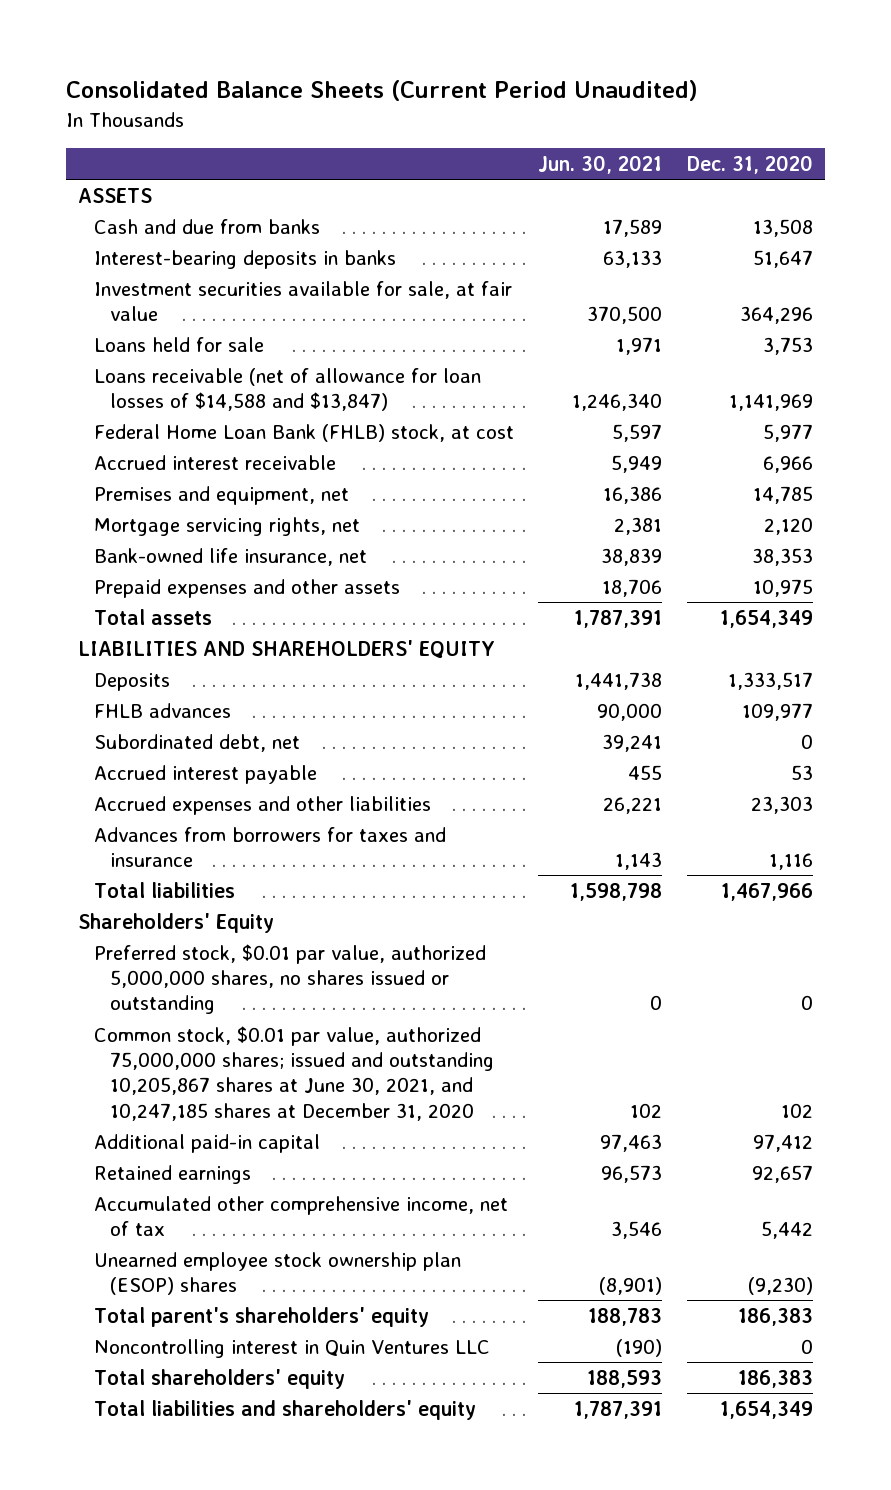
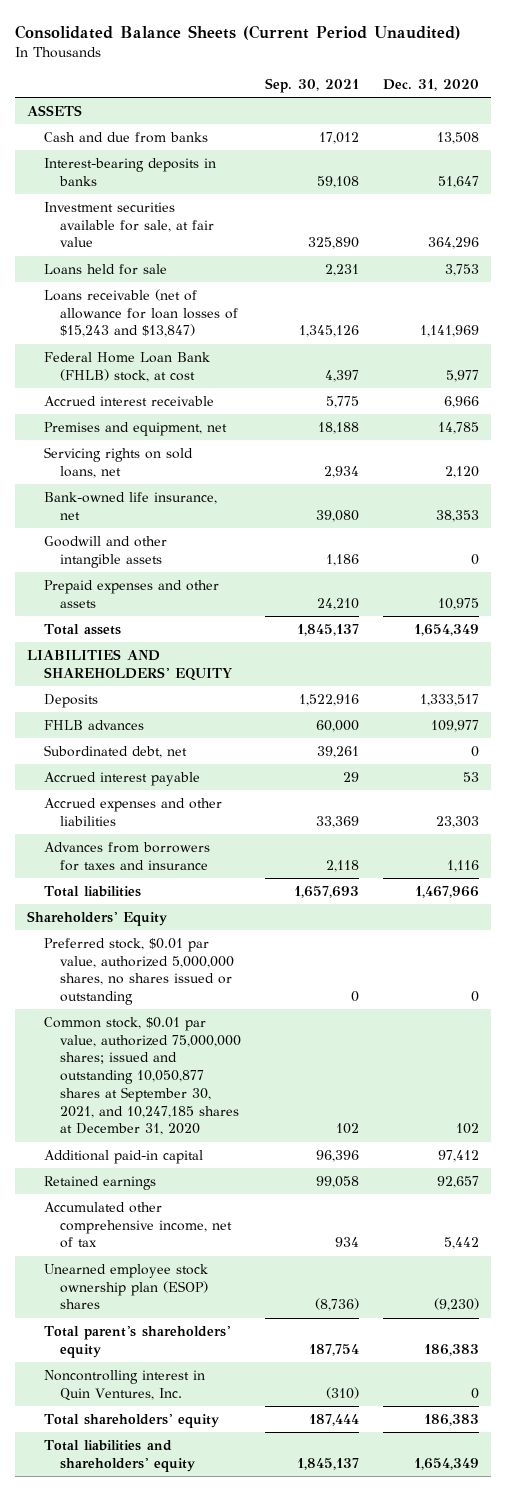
[538,154,663,174] Jun. 30, 2021 -> none
none -> [265,78,360,94] Sep. 30, 2021
[93,367,481,412] Loans receivable (net of allowance for loan losses of $14,588 and $13,847) -> [43,289,239,338] Loans receivable (net of allowance for loan losses of $15,243 and $13,847)
[93,516,360,536] Mortgage servicing rights, net -> [43,447,193,478] Servicing rights on sold loans, net
none -> [43,536,167,568] Goodwill and other intangible assets
[93,1025,494,1121] Common stock, $0.01 par value, authorized 75,000,000 shares; issued and outstanding 10,205,867 shares at June 30, 2021, and 10,247,185 shares at December 31, 2020 -> [43,1017,242,1136] Common stock, $0.01 par value, authorized 75,000,000 shares; issued and outstanding 10,050,877 shares at September 30, 2021, and 10,247,185 shares at December 31, 2020
[93,1338,490,1358] Noncontrolling interest in Quin Ventures LLC -> [43,1370,205,1401] Noncontrolling interest in Quin Ventures, Inc.

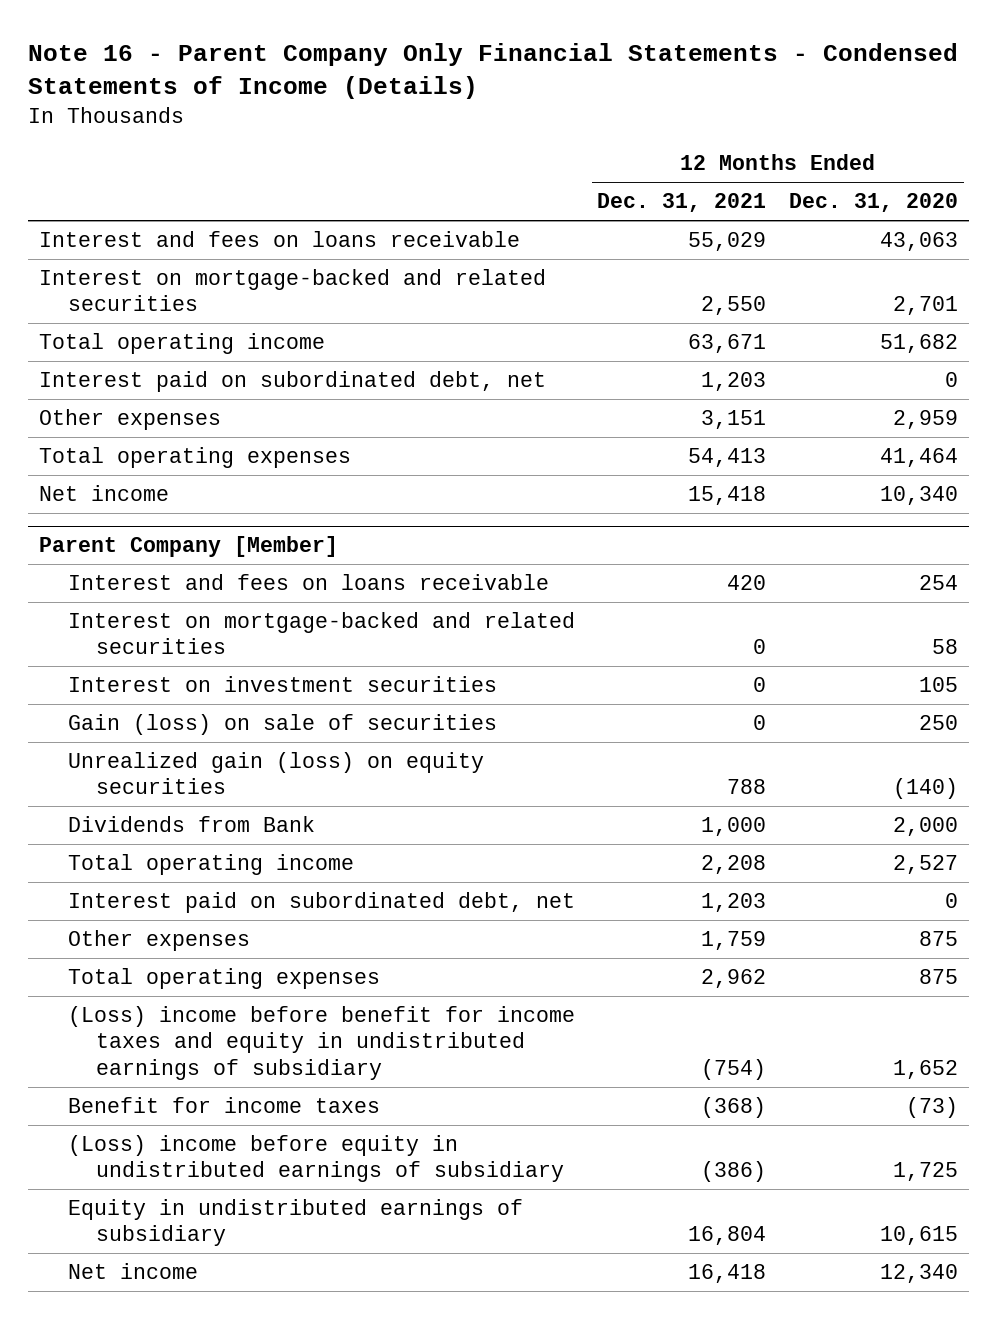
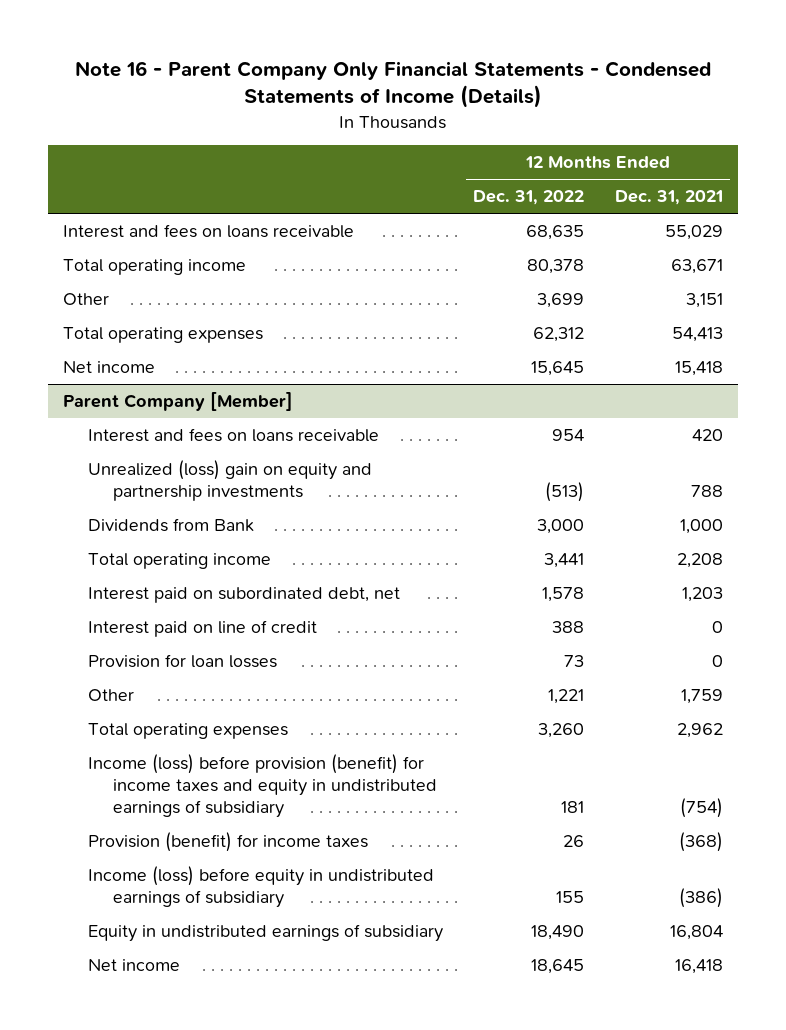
[789,193,959,213] Dec. 31, 2020 -> none
none -> [473,190,585,206] Dec. 31, 2022
[39,268,547,312] Interest on mortgage-backed and related securities -> none
[39,370,547,392] Interest paid on subordinated debt, net -> none
[39,408,222,430] Other expenses -> [62,292,109,305] Other
[67,611,575,655] Interest on mortgage-backed and related securities -> none
[67,675,497,692] Interest on investment securities -> none
[67,713,497,735] Gain (loss) on sale of securities -> none
[67,751,484,795] Unrealized gain (loss) on equity securities -> [87,459,372,502] Unrealized (loss) gain on equity and partnership investments
none -> [87,619,317,637] Interest paid on line of credit
none -> [87,653,277,668] Provision for loan losses
[67,929,250,951] Other expenses -> [87,688,134,701] Other
[67,1005,575,1080] (Loss) income before benefit for income taxes and equity in undistributed earnings of subsidiary -> [87,753,438,819] Income (loss) before provision (benefit) for income taxes and equity in undistributed earnings of subsidiary
[67,1096,380,1113] Benefit for income taxes -> [87,831,368,852] Provision (benefit) for income taxes
[67,1134,564,1183] (Loss) income before equity in undistributed earnings of subsidiary -> [87,865,434,909] Income (loss) before equity in undistributed earnings of subsidiary

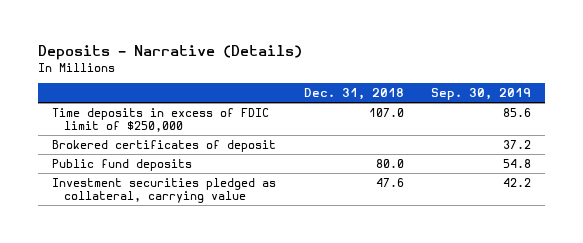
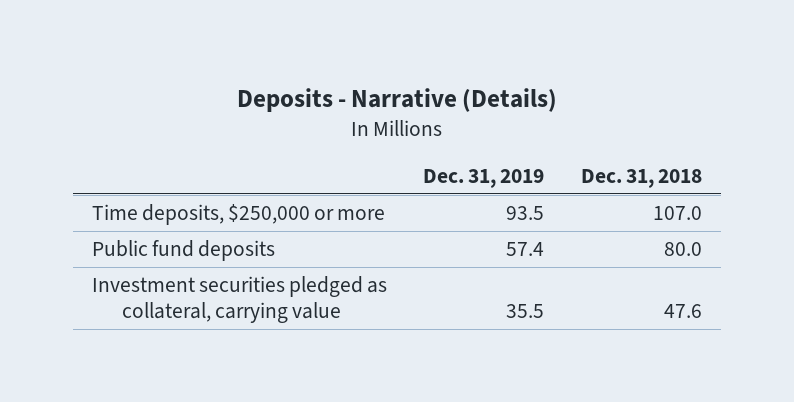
[431,87,532,100] Sep. 30, 2019 -> none
none -> [423,168,545,188] Dec. 31, 2019
[51,139,276,152] Brokered certificates of deposit -> none
[51,107,269,133] Time deposits in excess of FDIC limit of $250,000 -> [91,204,385,226] Time deposits, $250,000 or more

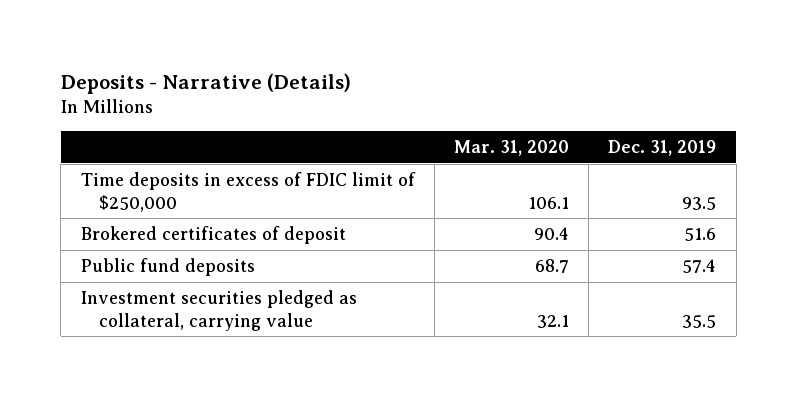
[581,168,703,188] Dec. 31, 2018 -> none
none -> [454,140,570,157] Mar. 31, 2020
[91,204,385,226] Time deposits, $250,000 or more -> [80,171,416,212] Time deposits in excess of FDIC limit of $250,000
none -> [80,225,346,244] Brokered certificates of deposit

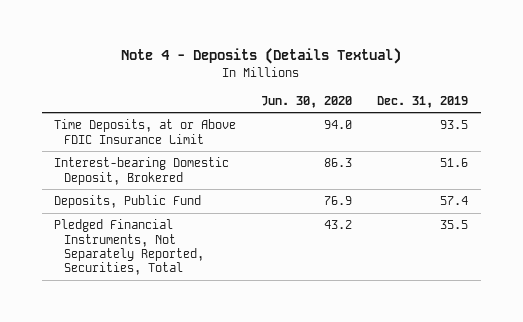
[60,72,351,94] Deposits - Narrative (Details) -> [121,48,402,65] Note 4 - Deposits (Details Textual)
[454,140,570,157] Mar. 31, 2020 -> none
none -> [261,95,353,108] Jun. 30, 2020
[80,171,416,212] Time deposits in excess of FDIC limit of $250,000 -> [54,119,237,144] Time Deposits, at or Above FDIC Insurance Limit
[80,225,346,244] Brokered certificates of deposit -> [54,157,230,185] Interest-bearing Domestic Deposit, Brokered
[80,257,255,276] Public fund deposits -> [54,195,202,209] Deposits, Public Fund
[80,289,357,331] Investment securities pledged as collateral, carrying value -> [54,219,204,276] Pledged Financial Instruments, Not Separately Reported, Securities, Total

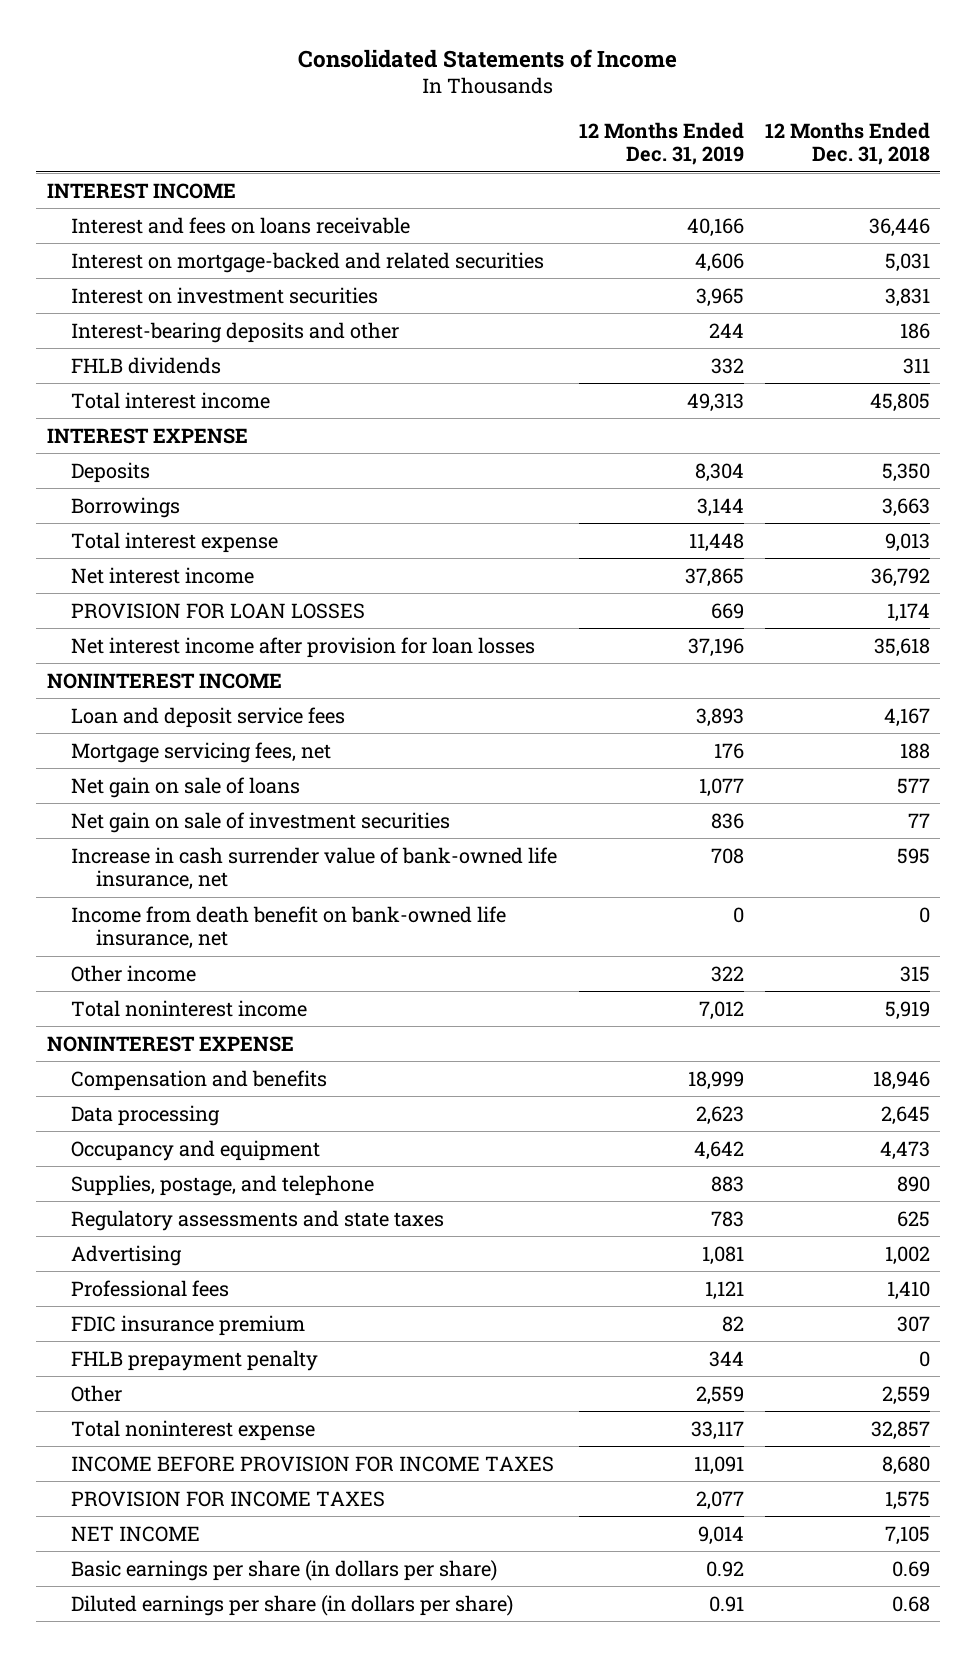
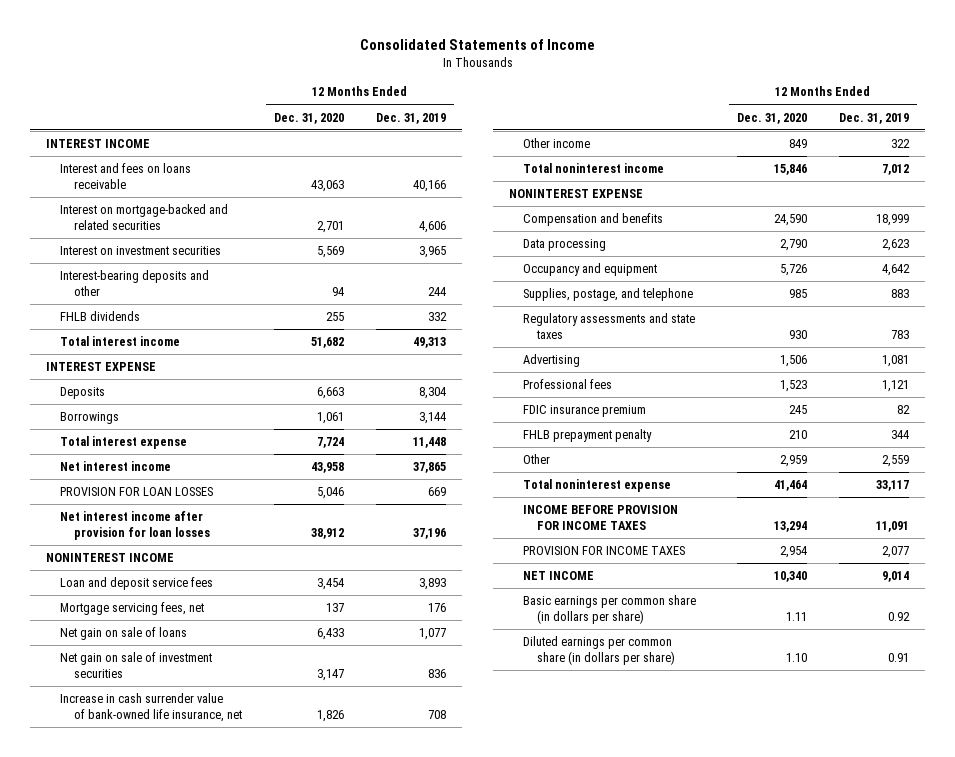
[764,121,930,166] 12 Months Ended Dec. 31, 2018 -> none
none -> [274,112,345,124] Dec. 31, 2020
[71,905,507,950] Income from death benefit on bank-owned life insurance, net -> none
[71,1559,498,1581] Basic earnings per share (in dollars per share) -> [523,595,697,625] Basic earnings per common share (in dollars per share)
[71,1594,514,1616] Diluted earnings per share (in dollars per share) -> [523,636,676,666] Diluted earnings per common share (in dollars per share)

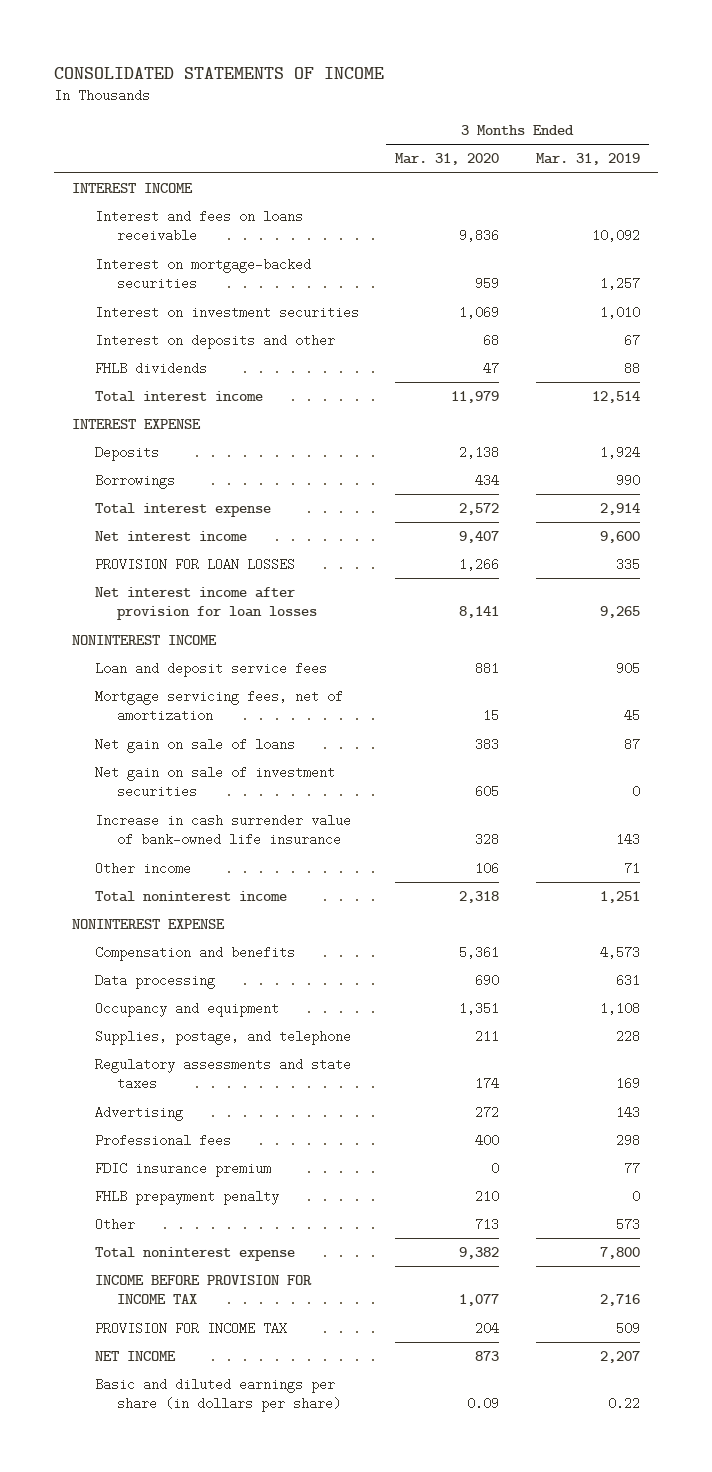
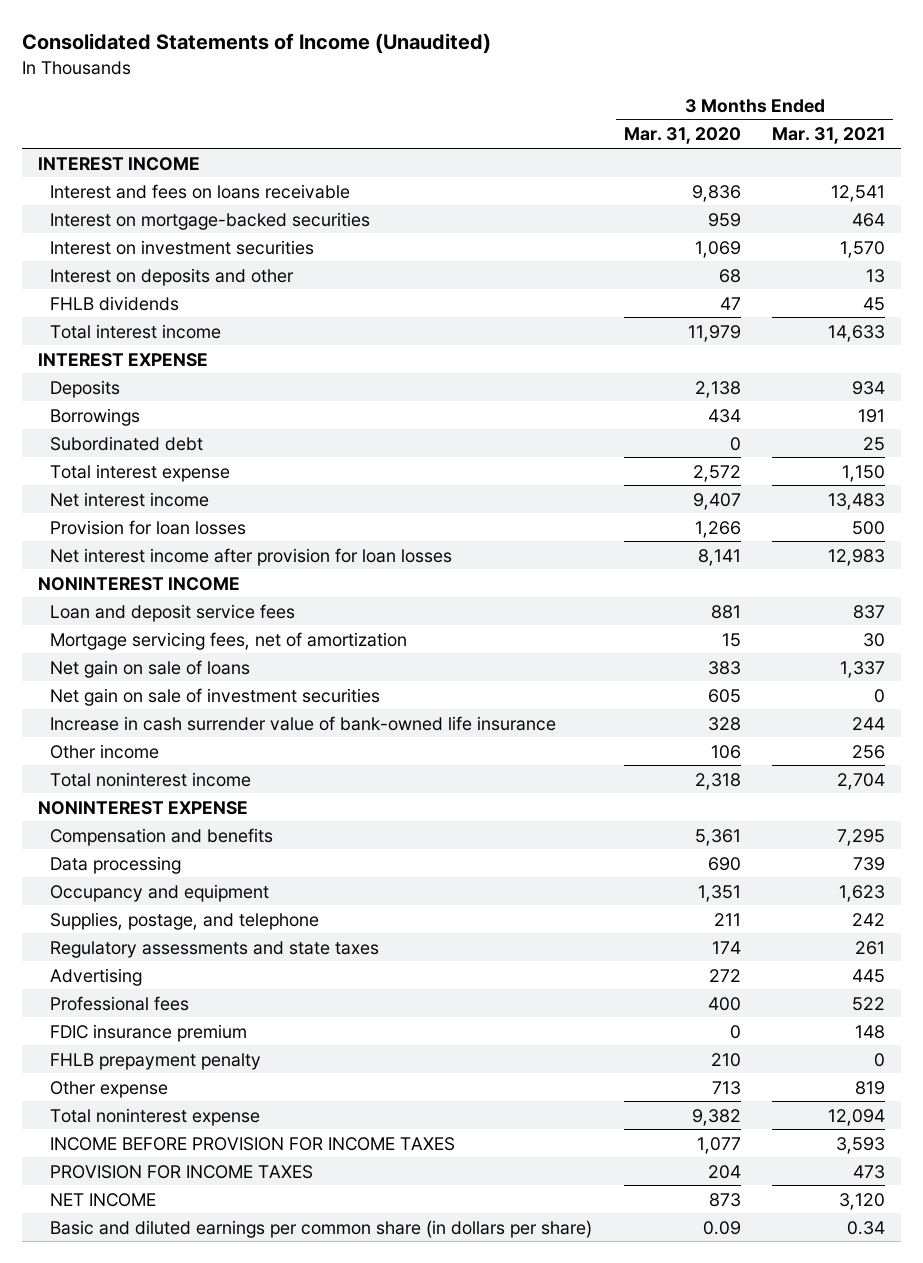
[53,66,384,79] CONSOLIDATED STATEMENTS OF INCOME -> [21,33,491,55] Consolidated Statements of Income (Unaudited)
[535,153,640,166] Mar. 31, 2019 -> none
none -> [772,127,886,145] Mar. 31, 2021
none -> [50,435,204,451] Subordinated debt
[94,558,295,572] PROVISION FOR LOAN LOSSES -> [50,519,247,535] Provision for loan losses
[94,1218,135,1232] Other -> [50,1080,169,1098] Other expense
[94,1275,312,1305] INCOME BEFORE PROVISION FOR INCOME TAX -> [50,1136,456,1151] INCOME BEFORE PROVISION FOR INCOME TAXES
[94,1322,287,1336] PROVISION FOR INCOME TAX -> [50,1164,314,1179] PROVISION FOR INCOME TAXES
[94,1378,342,1413] Basic and diluted earnings per share (in dollars per share) -> [50,1219,593,1238] Basic and diluted earnings per common share (in dollars per share)

